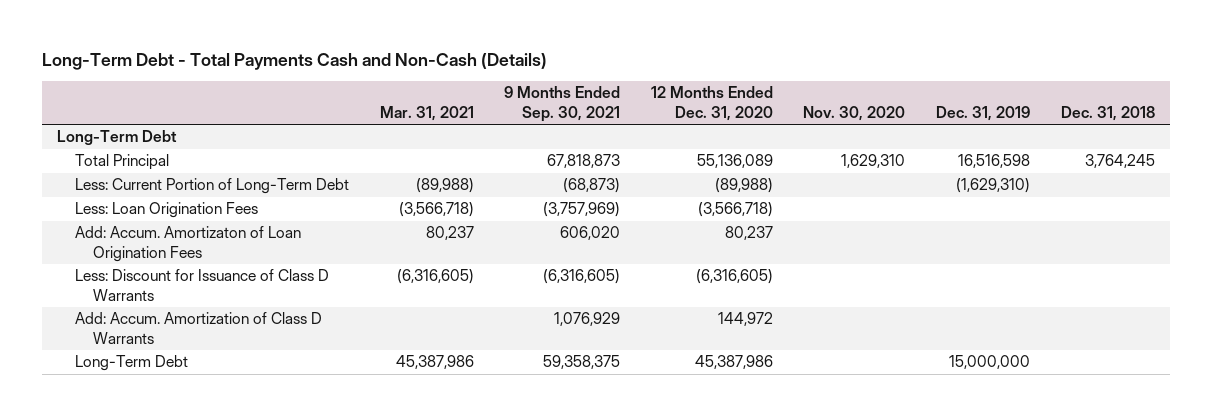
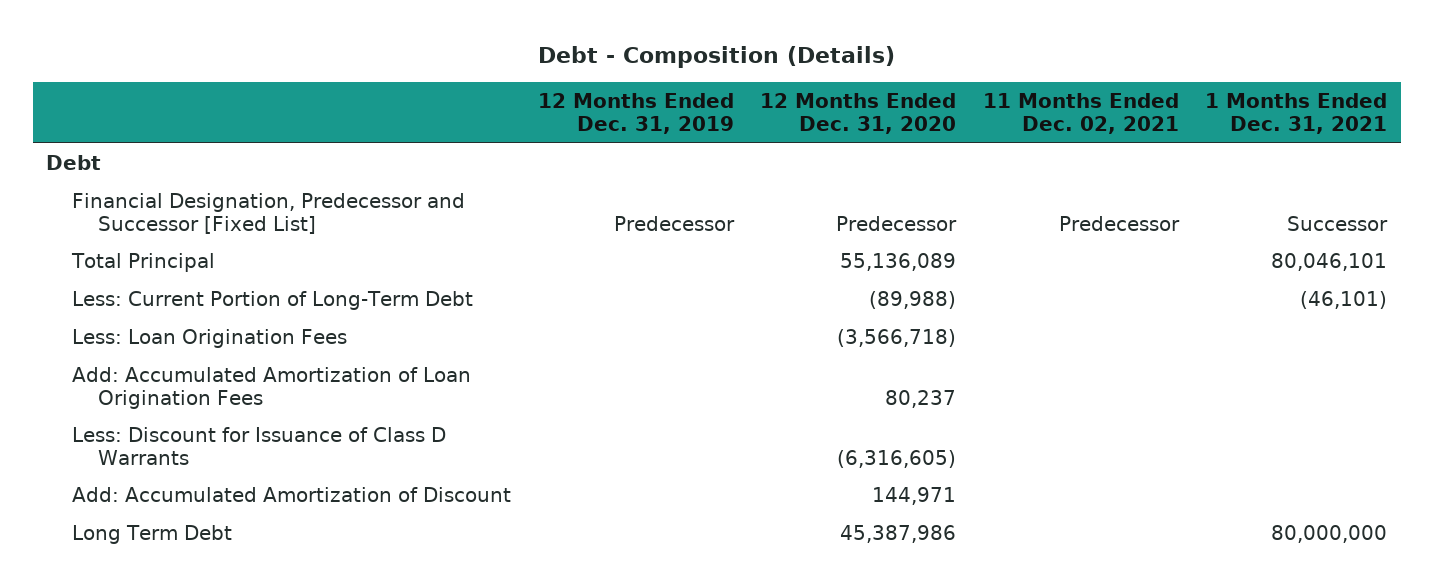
[41,52,547,70] Long-Term Debt - Total Payments Cash and Non-Cash (Details) -> [537,46,895,69] Debt - Composition (Details)
[379,105,474,121] Mar. 31, 2021 -> none
[504,86,621,122] 9 Months Ended Sep. 30, 2021 -> none
[803,105,906,121] Nov. 30, 2020 -> none
[936,105,1031,121] Dec. 31, 2019 -> none
[1060,105,1155,121] Dec. 31, 2018 -> none
none -> [537,93,734,134] 12 Months Ended Dec. 31, 2019
none -> [982,93,1179,134] 11 Months Ended Dec. 02, 2021
none -> [1205,93,1388,134] 1 Months Ended Dec. 31, 2021
[57,130,178,146] Long-Term Debt -> [46,154,102,170] Debt
none -> [72,192,466,234] Financial Designation, Predecessor and Successor [Fixed List]
[75,226,302,263] Add: Accum. Amortizaton of Loan Origination Fees -> [72,366,472,409] Add: Accumulated Amortization of Loan Origination Fees
[75,312,323,345] Add: Accum. Amortization of Class D Warrants -> [72,486,512,502] Add: Accumulated Amortization of Discount
[717,312,773,327] 144,972 -> [872,486,957,505] 144,971
[75,355,189,372] Long-Term Debt -> [72,524,233,544] Long Term Debt

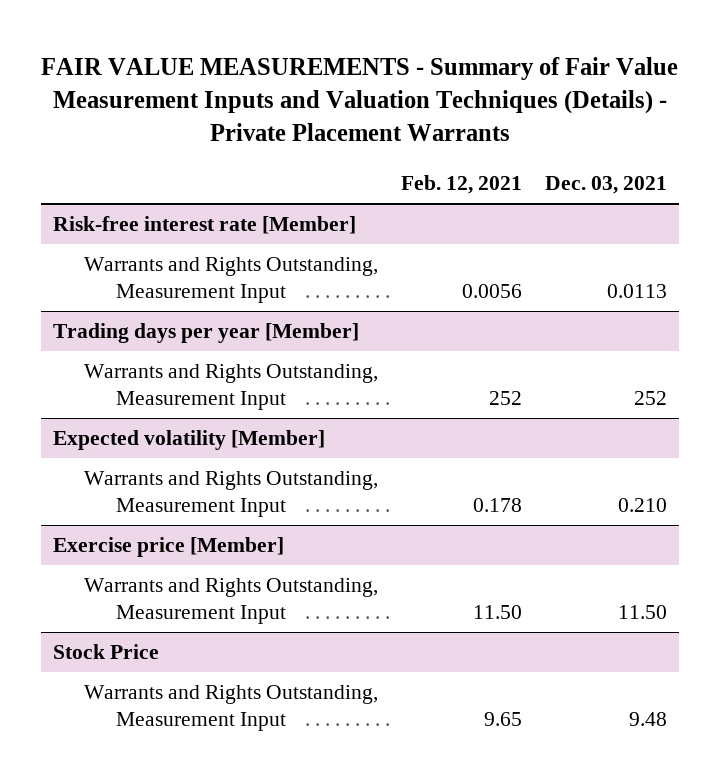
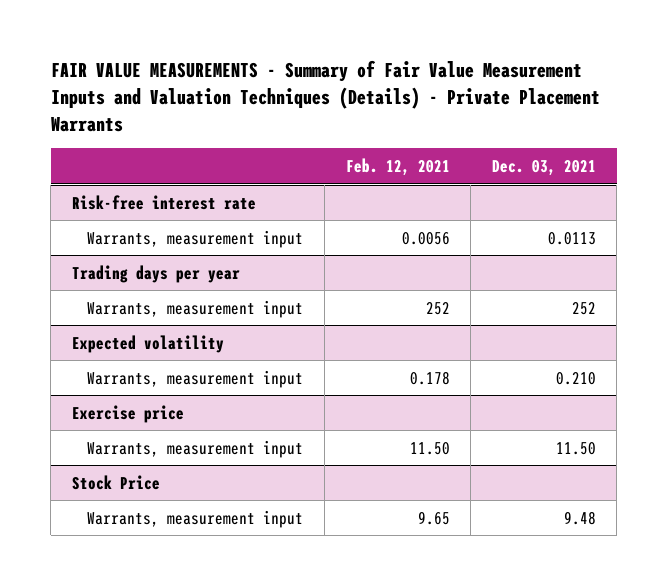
[52,216,356,235] Risk-free interest rate [Member] -> [71,194,256,210] Risk-free interest rate
[84,257,379,304] Warrants and Rights Outstanding, Measurement Input -> [87,229,304,248] Warrants, measurement input
[52,323,359,344] Trading days per year [Member] -> [71,264,240,283] Trading days per year
[84,364,379,411] Warrants and Rights Outstanding, Measurement Input -> [87,299,304,318] Warrants, measurement input
[52,430,325,451] Expected volatility [Member] -> [71,334,224,353] Expected volatility
[84,471,379,518] Warrants and Rights Outstanding, Measurement Input -> [87,369,304,388] Warrants, measurement input
[52,537,284,558] Exercise price [Member] -> [71,404,184,423] Exercise price
[84,578,379,625] Warrants and Rights Outstanding, Measurement Input -> [87,439,304,458] Warrants, measurement input
[84,685,379,732] Warrants and Rights Outstanding, Measurement Input -> [87,509,304,528] Warrants, measurement input

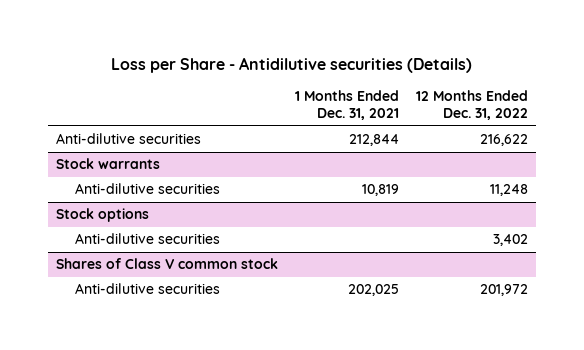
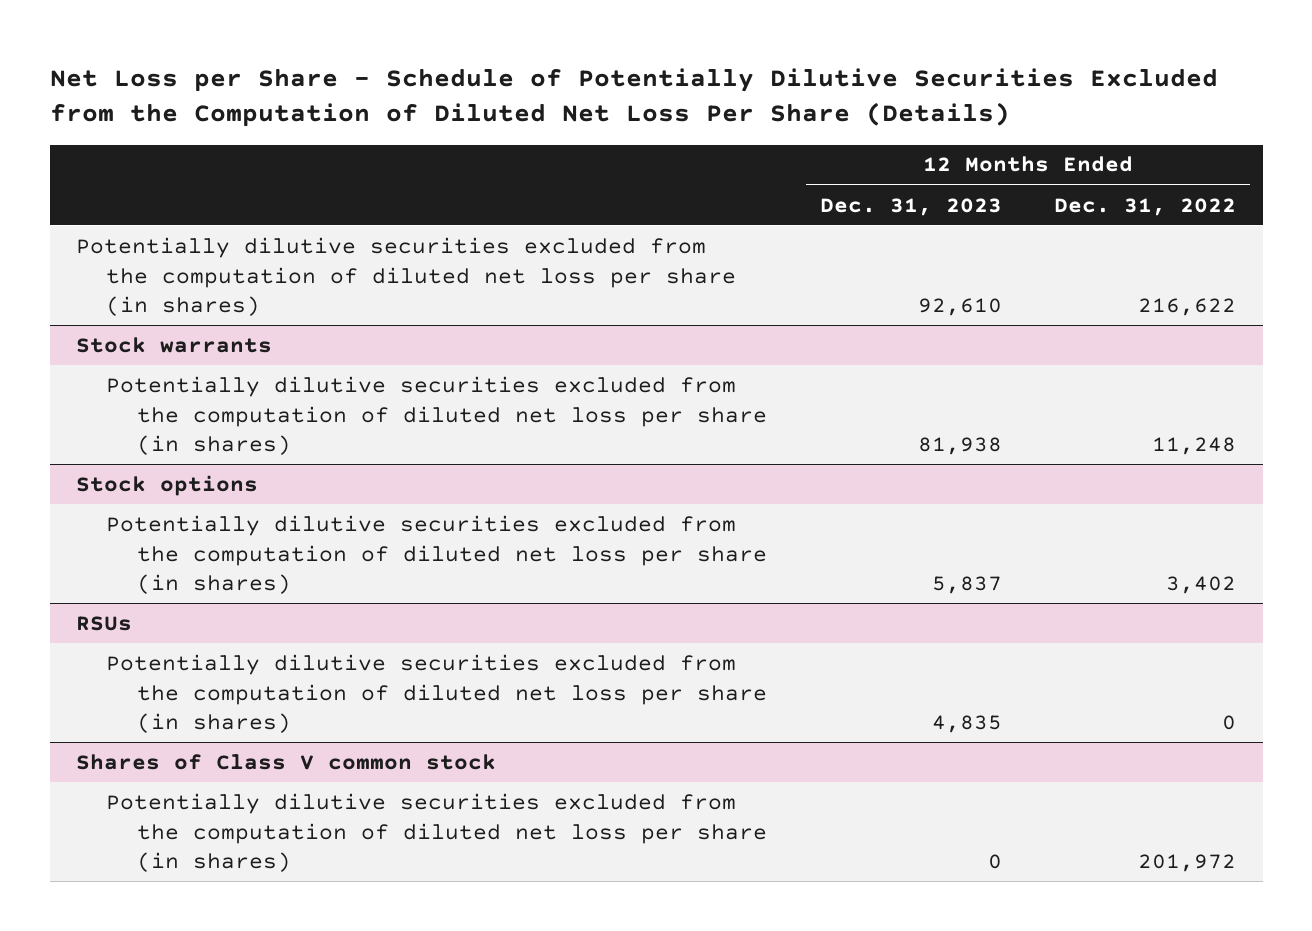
[110,56,472,73] Loss per Share - Antidilutive securities (Details) -> [49,67,1218,128] Net Loss per Share - Schedule of Potentially Dilutive Securities Excluded from the Computation of Diluted Net Loss Per Share (Details)
[294,89,399,121] 1 Months Ended Dec. 31, 2021 -> none
none -> [819,197,1002,216] Dec. 31, 2023
[56,133,202,145] Anti-dilutive securities -> [76,236,737,317] Potentially dilutive securities excluded from the computation of diluted net loss per share (in shares)
[75,183,221,195] Anti-dilutive securities -> [106,375,767,456] Potentially dilutive securities excluded from the computation of diluted net loss per share (in shares)
[75,233,221,245] Anti-dilutive securities -> [106,514,767,595] Potentially dilutive securities excluded from the computation of diluted net loss per share (in shares)
none -> [76,615,133,631] RSUs
none -> [106,653,767,734] Potentially dilutive securities excluded from the computation of diluted net loss per share (in shares)
[75,283,221,295] Anti-dilutive securities -> [106,792,767,873] Potentially dilutive securities excluded from the computation of diluted net loss per share (in shares)

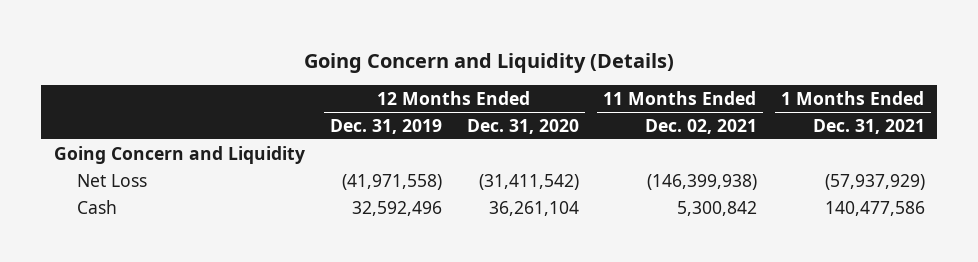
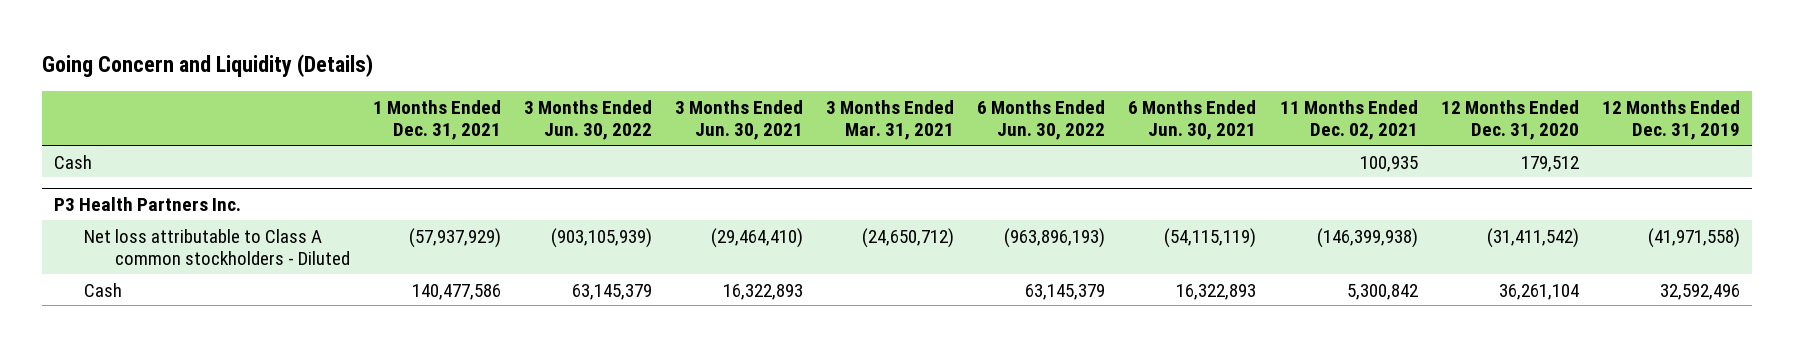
none -> [523,99,652,141] 3 Months Ended Jun. 30, 2022
none -> [675,99,804,141] 3 Months Ended Jun. 30, 2021
none -> [826,99,955,141] 3 Months Ended Mar. 31, 2021
none -> [977,99,1106,141] 6 Months Ended Jun. 30, 2022
none -> [1128,99,1257,141] 6 Months Ended Jun. 30, 2021
[53,145,305,164] Going Concern and Liquidity -> none
none -> [53,154,92,169] Cash
none -> [53,196,241,211] P3 Health Partners Inc.
[76,173,147,187] Net Loss -> [84,228,350,266] Net loss attributable to Class A common stockholders - Diluted

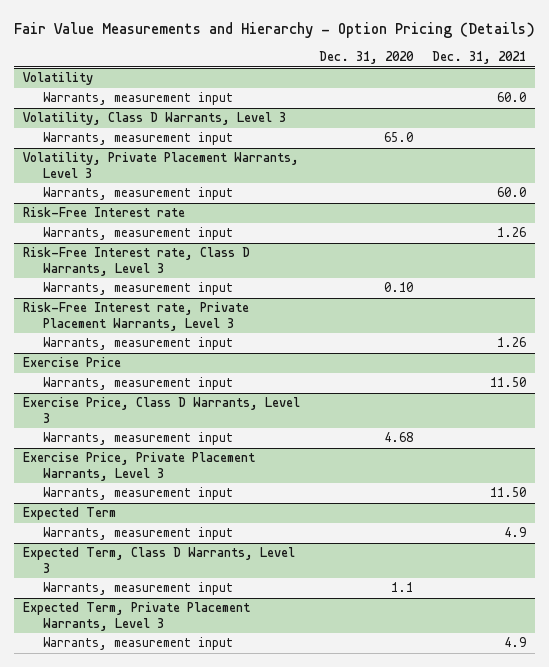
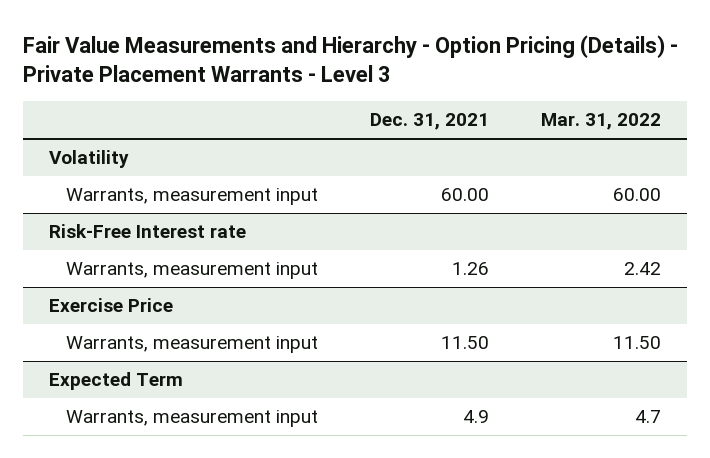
[14,22,536,39] Fair Value Measurements and Hierarchy - Option Pricing (Details) -> [23,34,679,83] Fair Value Measurements and Hierarchy - Option Pricing (Details) - Private Placement Warrants - Level 3
[319,51,415,65] Dec. 31, 2020 -> none
none -> [540,113,661,131] Mar. 31, 2022
[23,112,287,126] Volatility, Class D Warrants, Level 3 -> none
[42,132,233,146] Warrants, measurement input -> none
[23,152,300,178] Volatility, Private Placement Warrants, Level 3 -> none
[42,187,233,201] Warrants, measurement input -> none
[496,92,526,103] 60.0 -> [441,188,490,202] 60.00
[23,247,251,276] Risk-Free Interest rate, Class D Warrants, Level 3 -> none
[42,282,233,296] Warrants, measurement input -> none
[23,302,250,331] Risk-Free Interest rate, Private Placement Warrants, Level 3 -> none
[42,337,233,351] Warrants, measurement input -> none
[23,397,301,423] Exercise Price, Class D Warrants, Level 3 -> none
[42,432,233,446] Warrants, measurement input -> none
[23,452,256,481] Exercise Price, Private Placement Warrants, Level 3 -> none
[42,487,233,501] Warrants, measurement input -> none
[23,547,296,573] Expected Term, Class D Warrants, Level 3 -> none
[42,582,233,596] Warrants, measurement input -> none
[23,602,251,631] Expected Term, Private Placement Warrants, Level 3 -> none
[42,637,233,651] Warrants, measurement input -> none

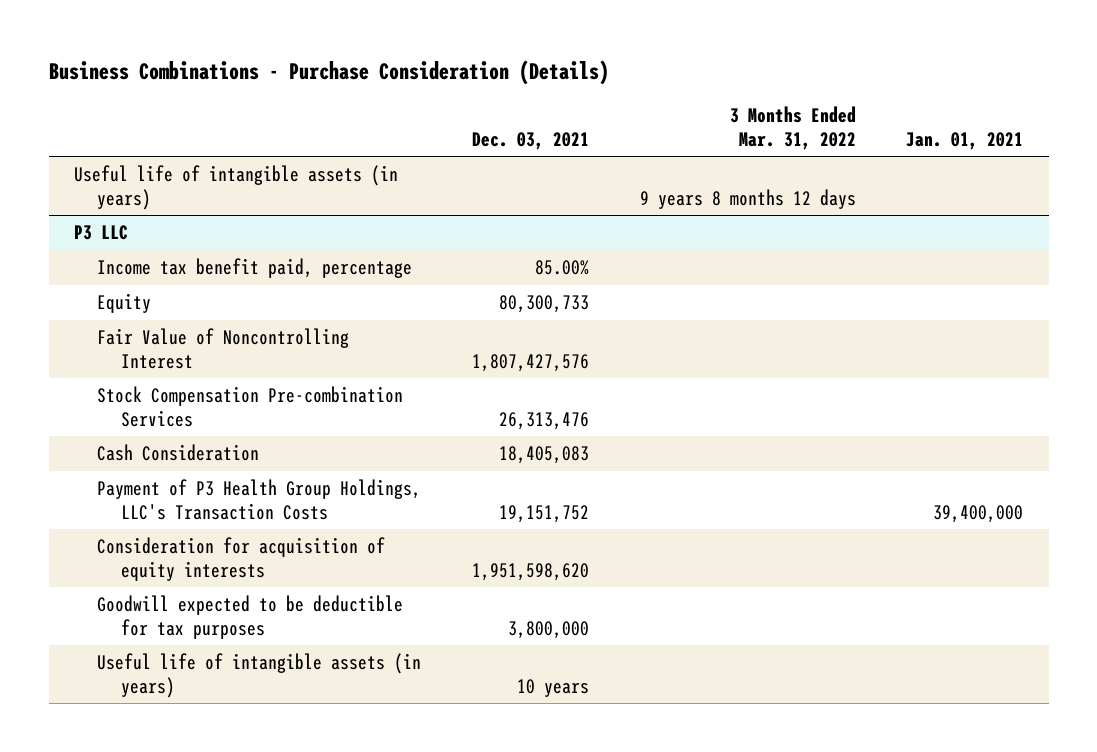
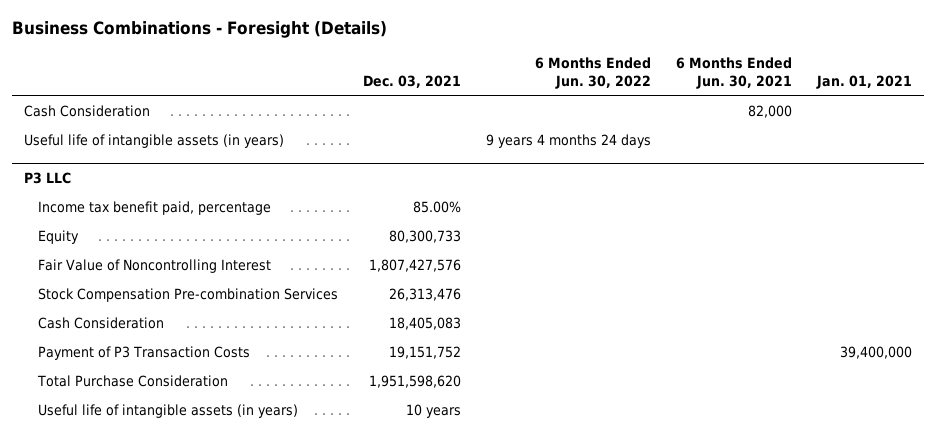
[48,59,609,85] Business Combinations - Purchase Consideration (Details) -> [11,20,387,38] Business Combinations - Foresight (Details)
[729,106,856,150] 3 Months Ended Mar. 31, 2022 -> none
none -> [534,56,651,89] 6 Months Ended Jun. 30, 2022
none -> [675,56,792,89] 6 Months Ended Jun. 30, 2021
none -> [24,104,151,117] Cash Consideration
[97,595,404,639] Goodwill expected to be deductible for tax purposes -> none
[97,479,422,520] Payment of P3 Health Group Holdings, LLC's Transaction Costs -> [38,345,251,360] Payment of P3 Transaction Costs
[97,537,386,581] Consideration for acquisition of equity interests -> [37,374,229,387] Total Purchase Consideration

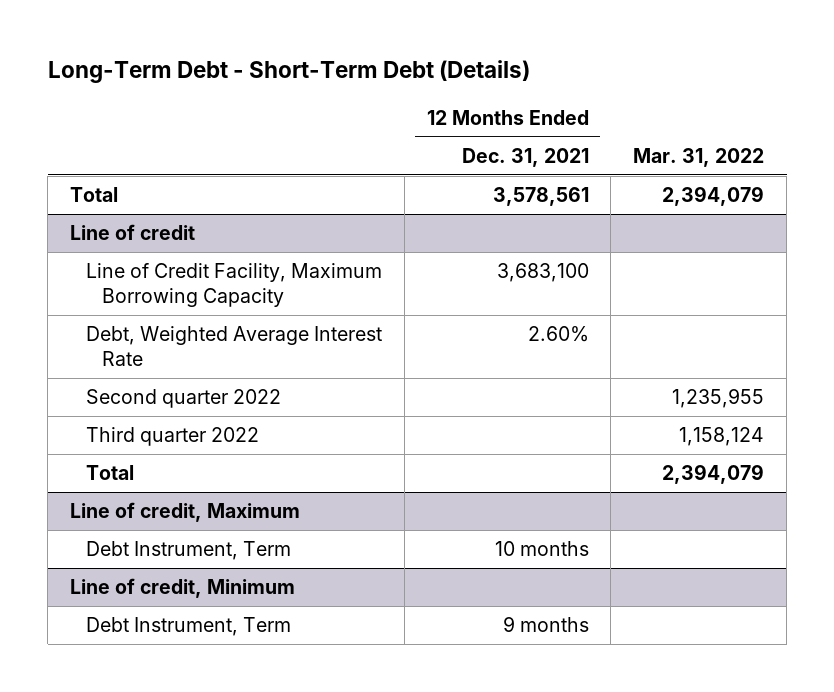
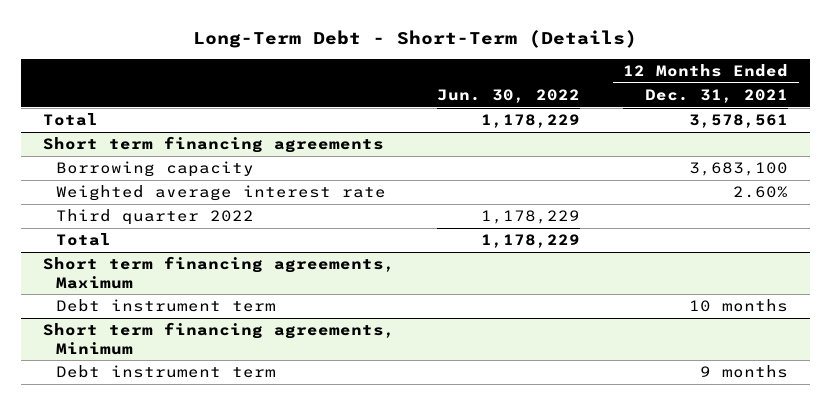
[47,60,530,84] Long-Term Debt - Short-Term Debt (Details) -> [193,30,638,49] Long-Term Debt - Short-Term (Details)
[633,147,765,167] Mar. 31, 2022 -> none
none -> [437,89,581,104] Jun. 30, 2022
[85,389,281,409] Second quarter 2022 -> none
[70,224,196,241] Line of credit -> [42,136,384,154] Short term financing agreements
[85,263,382,308] Line of Credit Facility, Maximum Borrowing Capacity -> [56,161,255,178] Borrowing capacity
[85,326,382,367] Debt, Weighted Average Interest Rate -> [56,185,387,202] Weighted average interest rate
[70,502,301,523] Line of credit, Maximum -> none
[70,578,296,599] Line of credit, Minimum -> none
none -> [42,256,395,289] Short term financing agreements, Maximum
[85,541,291,561] Debt Instrument, Term -> [56,299,277,313] Debt instrument term
none -> [42,322,395,355] Short term financing agreements, Minimum
[85,617,291,637] Debt Instrument, Term -> [56,365,277,379] Debt instrument term

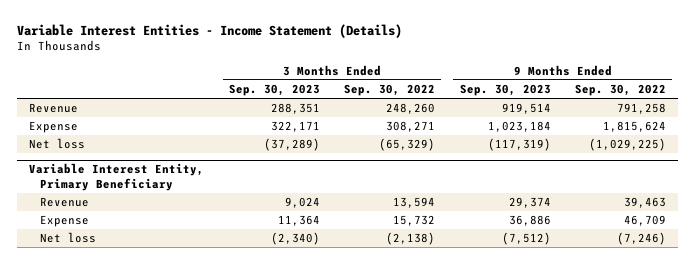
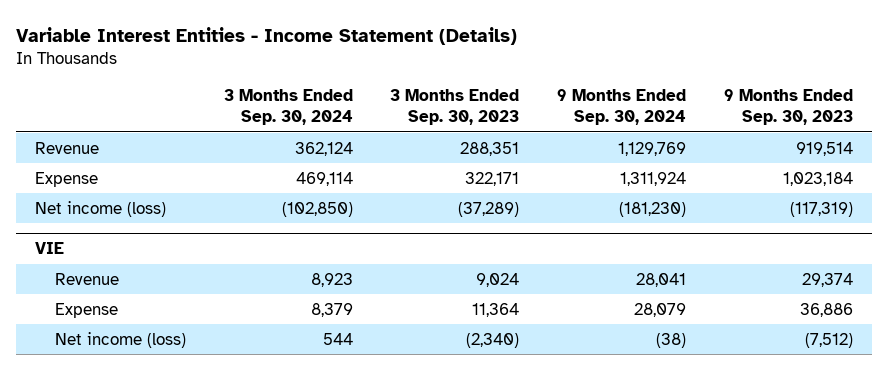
[344,83,436,96] Sep. 30, 2022 -> none
[574,83,666,96] Sep. 30, 2022 -> none
none -> [223,89,353,126] 3 Months Ended Sep. 30, 2024
none -> [557,89,687,126] 9 Months Ended Sep. 30, 2024
[29,138,86,150] Net loss -> [34,200,166,217] Net income (loss)
[29,163,205,191] Variable Interest Entity, Primary Beneficiary -> [34,242,64,255] VIE
[40,232,97,244] Net loss -> [54,331,186,348] Net income (loss)

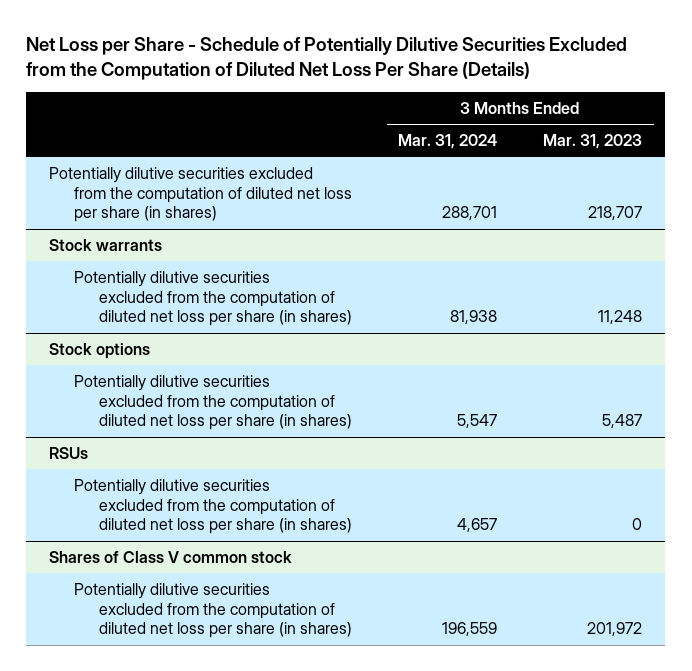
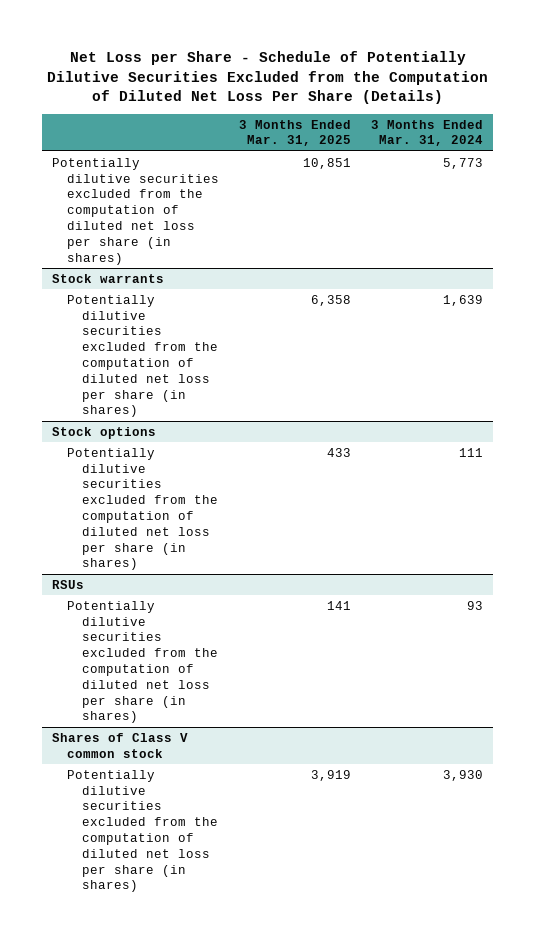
[543,134,643,150] Mar. 31, 2023 -> none
none -> [239,119,352,147] 3 Months Ended Mar. 31, 2025
[442,206,498,221] 288,701 -> [443,157,484,169] 5,773
[450,310,498,325] 81,938 -> [443,294,484,306] 1,639
[457,414,498,429] 5,547 -> [459,447,484,457] 111
[457,518,498,533] 4,657 -> [467,600,484,610] 93
[442,622,498,637] 196,559 -> [443,769,484,781] 3,930

